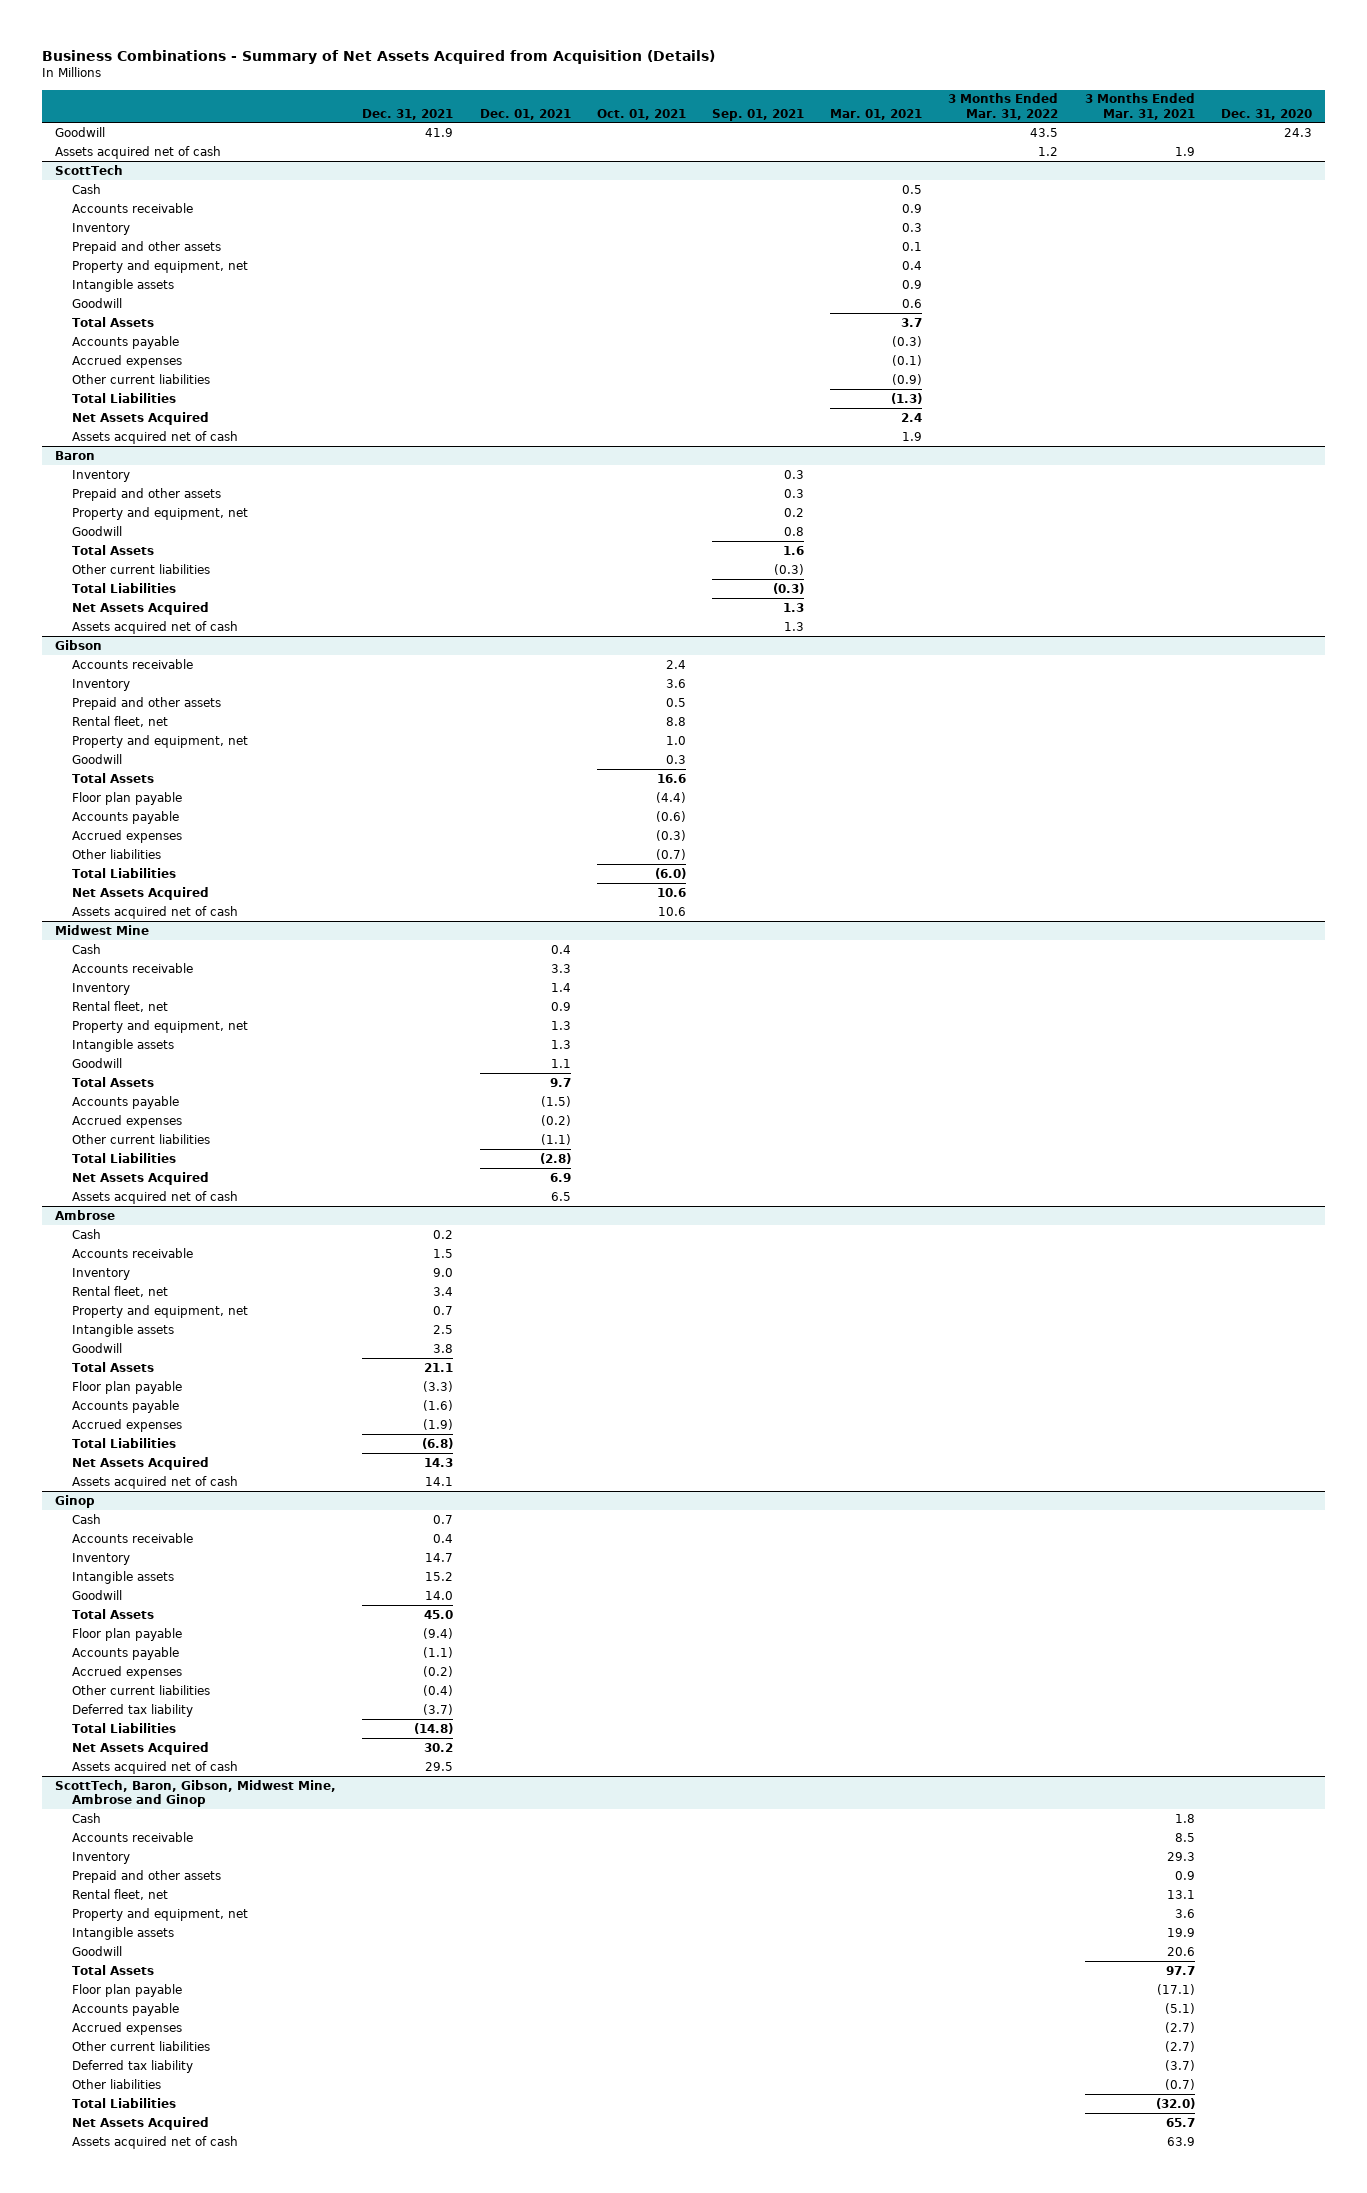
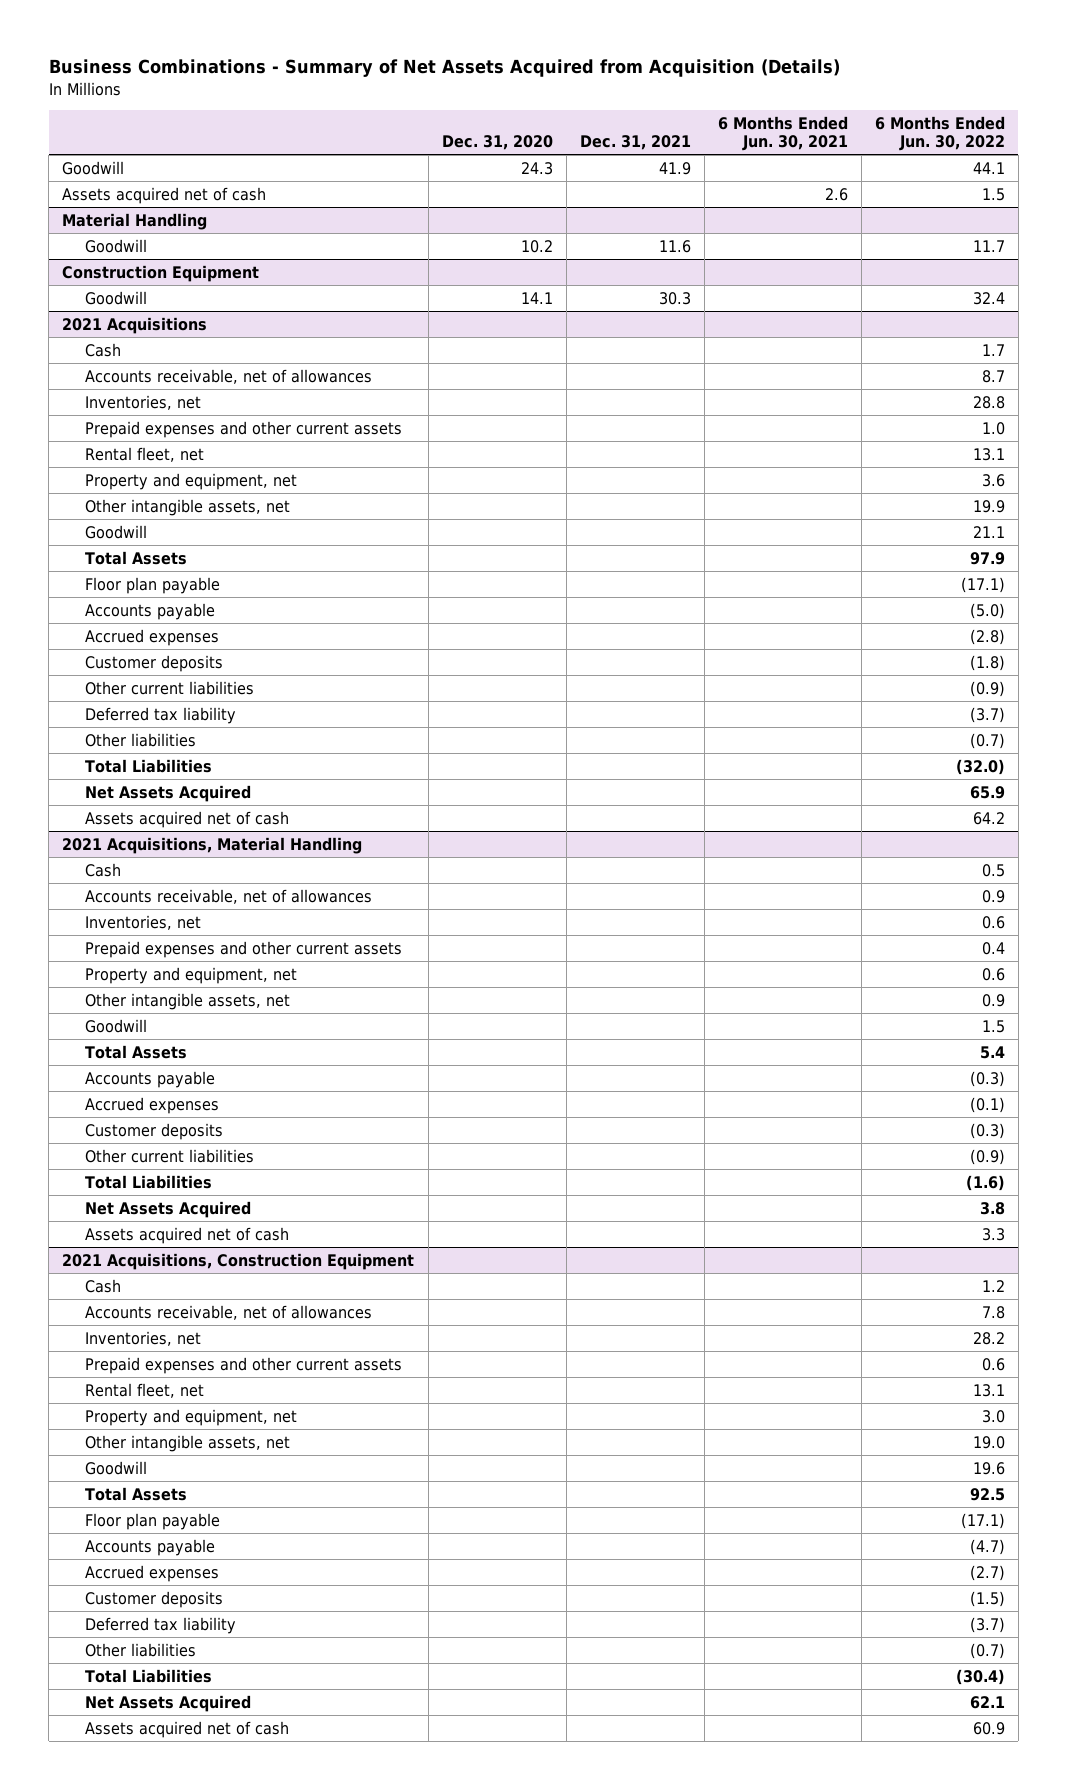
[479,108,571,120] Dec. 01, 2021 -> none
[596,108,686,120] Oct. 01, 2021 -> none
[711,108,804,121] Sep. 01, 2021 -> none
[830,108,923,120] Mar. 01, 2021 -> none
[948,93,1059,120] 3 Months Ended Mar. 31, 2022 -> none
[1084,93,1195,120] 3 Months Ended Mar. 31, 2021 -> none
none -> [717,115,848,152] 6 Months Ended Jun. 30, 2021
none -> [874,115,1005,152] 6 Months Ended Jun. 30, 2022
[55,164,124,175] ScottTech -> none
[71,183,101,194] Cash -> none
[71,202,193,213] Accounts receivable -> none
[71,222,130,235] Inventory -> none
[71,240,221,254] Prepaid and other assets -> none
[71,259,248,273] Property and equipment, net -> none
[71,278,174,292] Intangible assets -> none
[71,297,122,308] Goodwill -> none
[71,316,154,327] Total Assets -> none
[71,335,179,349] Accounts payable -> none
[71,354,182,368] Accrued expenses -> none
[71,373,210,384] Other current liabilities -> none
[71,392,176,403] Total Liabilities -> none
[71,411,209,425] Net Assets Acquired -> none
[71,430,238,444] Assets acquired net of cash -> none
[55,450,96,460] Baron -> none
[71,469,130,482] Inventory -> none
[71,487,221,501] Prepaid and other assets -> none
[71,506,248,520] Property and equipment, net -> none
[71,525,122,536] Goodwill -> none
[71,544,154,555] Total Assets -> none
[71,563,210,574] Other current liabilities -> none
[71,582,176,593] Total Liabilities -> none
[71,601,209,615] Net Assets Acquired -> none
[71,620,238,634] Assets acquired net of cash -> none
[55,639,103,650] Gibson -> none
[71,658,193,669] Accounts receivable -> none
[71,678,130,691] Inventory -> none
[71,696,221,710] Prepaid and other assets -> none
[71,715,168,727] Rental fleet, net -> none
[71,734,248,748] Property and equipment, net -> none
[71,753,122,764] Goodwill -> none
[71,772,154,783] Total Assets -> none
[71,791,182,805] Floor plan payable -> none
[71,810,179,824] Accounts payable -> none
[71,829,182,843] Accrued expenses -> none
[71,848,161,859] Other liabilities -> none
[71,867,176,878] Total Liabilities -> none
[71,886,209,900] Net Assets Acquired -> none
[71,905,238,919] Assets acquired net of cash -> none
[55,924,150,935] Midwest Mine -> none
[71,943,101,954] Cash -> none
[71,962,193,973] Accounts receivable -> none
[71,982,130,995] Inventory -> none
[71,1000,168,1012] Rental fleet, net -> none
[71,1019,248,1033] Property and equipment, net -> none
[71,1038,174,1052] Intangible assets -> none
[71,1057,122,1068] Goodwill -> none
[71,1076,154,1087] Total Assets -> none
[71,1095,179,1109] Accounts payable -> none
[71,1114,182,1128] Accrued expenses -> none
[71,1133,210,1144] Other current liabilities -> none
[71,1152,176,1163] Total Liabilities -> none
[71,1171,209,1185] Net Assets Acquired -> none
[71,1190,238,1204] Assets acquired net of cash -> none
[55,1209,116,1220] Ambrose -> none
[71,1228,101,1239] Cash -> none
[71,1247,193,1258] Accounts receivable -> none
[71,1267,130,1280] Inventory -> none
[71,1285,168,1297] Rental fleet, net -> none
[71,1304,248,1318] Property and equipment, net -> none
[71,1323,174,1337] Intangible assets -> none
[71,1342,122,1353] Goodwill -> none
[71,1361,154,1372] Total Assets -> none
[71,1380,182,1394] Floor plan payable -> none
[71,1399,179,1413] Accounts payable -> none
[71,1418,182,1432] Accrued expenses -> none
[71,1437,176,1448] Total Liabilities -> none
[71,1456,209,1470] Net Assets Acquired -> none
[71,1475,238,1489] Assets acquired net of cash -> none
[55,1494,96,1508] Ginop -> none
[71,1513,101,1524] Cash -> none
[71,1532,193,1543] Accounts receivable -> none
[71,1552,130,1565] Inventory -> none
[71,1570,174,1584] Intangible assets -> none
[71,1589,122,1600] Goodwill -> none
[71,1608,154,1619] Total Assets -> none
[71,1627,182,1641] Floor plan payable -> none
[71,1646,179,1660] Accounts payable -> none
[71,1665,182,1679] Accrued expenses -> none
[71,1684,210,1695] Other current liabilities -> none
[71,1703,193,1717] Deferred tax liability -> none
[71,1722,176,1733] Total Liabilities -> none
[71,1741,209,1755] Net Assets Acquired -> none
[71,1760,238,1774] Assets acquired net of cash -> none
[55,1779,337,1808] ScottTech, Baron, Gibson, Midwest Mine, Ambrose and Ginop -> none
[71,1812,101,1823] Cash -> none
[71,1831,193,1842] Accounts receivable -> none
[71,1851,130,1864] Inventory -> none
[71,1869,221,1883] Prepaid and other assets -> none
[71,1888,168,1900] Rental fleet, net -> none
[71,1907,248,1921] Property and equipment, net -> none
[71,1926,174,1940] Intangible assets -> none
[71,1945,122,1956] Goodwill -> none
[71,1964,154,1975] Total Assets -> none
[71,1983,182,1997] Floor plan payable -> none
[71,2002,179,2016] Accounts payable -> none
[71,2021,182,2035] Accrued expenses -> none
[71,2040,210,2051] Other current liabilities -> none
[71,2059,193,2073] Deferred tax liability -> none
[71,2078,161,2089] Other liabilities -> none
[71,2097,176,2108] Total Liabilities -> none
[71,2116,209,2130] Net Assets Acquired -> none
[71,2135,238,2149] Assets acquired net of cash -> none
none -> [62,212,208,230] Material Handling
none -> [84,238,147,253] Goodwill
none -> [62,264,260,282] Construction Equipment
none -> [84,290,147,305] Goodwill
none -> [62,316,208,334] 2021 Acquisitions
none -> [84,342,121,357] Cash
none -> [84,368,372,384] Accounts receivable, net of allowances
none -> [84,394,201,410] Inventories, net
none -> [84,420,402,438] Prepaid expenses and other current assets
none -> [84,446,204,462] Rental fleet, net
none -> [84,472,297,490] Property and equipment, net
none -> [84,498,290,516] Other intangible assets, net
none -> [84,524,147,539] Goodwill
none -> [84,550,187,565] Total Assets
none -> [84,576,220,594] Floor plan payable
none -> [84,602,215,620] Accounts payable
none -> [84,628,219,646] Accrued expenses
none -> [84,654,223,672] Customer deposits
none -> [84,680,254,695] Other current liabilities
none -> [84,706,236,724] Deferred tax liability
none -> [84,732,196,747] Other liabilities
none -> [84,758,212,773] Total Liabilities
none -> [84,784,251,802] Net Assets Acquired
none -> [84,810,289,828] Assets acquired net of cash
none -> [62,836,363,854] 2021 Acquisitions, Material Handling
none -> [84,862,121,877] Cash
none -> [84,888,372,904] Accounts receivable, net of allowances
none -> [84,914,201,930] Inventories, net
none -> [84,940,402,958] Prepaid expenses and other current assets
none -> [84,966,297,984] Property and equipment, net
none -> [84,992,290,1010] Other intangible assets, net
none -> [84,1018,147,1033] Goodwill
none -> [84,1044,187,1059] Total Assets
none -> [84,1070,215,1088] Accounts payable
none -> [84,1096,219,1114] Accrued expenses
none -> [84,1122,223,1140] Customer deposits
none -> [84,1148,254,1163] Other current liabilities
none -> [84,1174,212,1189] Total Liabilities
none -> [84,1200,251,1218] Net Assets Acquired
none -> [84,1226,289,1244] Assets acquired net of cash
none -> [62,1252,415,1270] 2021 Acquisitions, Construction Equipment
none -> [84,1278,121,1293] Cash
none -> [84,1304,372,1320] Accounts receivable, net of allowances
none -> [84,1330,201,1346] Inventories, net
none -> [84,1356,402,1374] Prepaid expenses and other current assets
none -> [84,1382,204,1398] Rental fleet, net
none -> [84,1408,297,1426] Property and equipment, net
none -> [84,1434,290,1452] Other intangible assets, net
none -> [84,1460,147,1475] Goodwill
none -> [84,1486,187,1501] Total Assets
none -> [84,1512,220,1530] Floor plan payable
none -> [84,1538,215,1556] Accounts payable
none -> [84,1564,219,1582] Accrued expenses
none -> [84,1590,223,1608] Customer deposits
none -> [84,1616,236,1634] Deferred tax liability
none -> [84,1642,196,1657] Other liabilities
none -> [84,1668,212,1683] Total Liabilities
none -> [84,1694,251,1712] Net Assets Acquired
none -> [84,1720,289,1738] Assets acquired net of cash

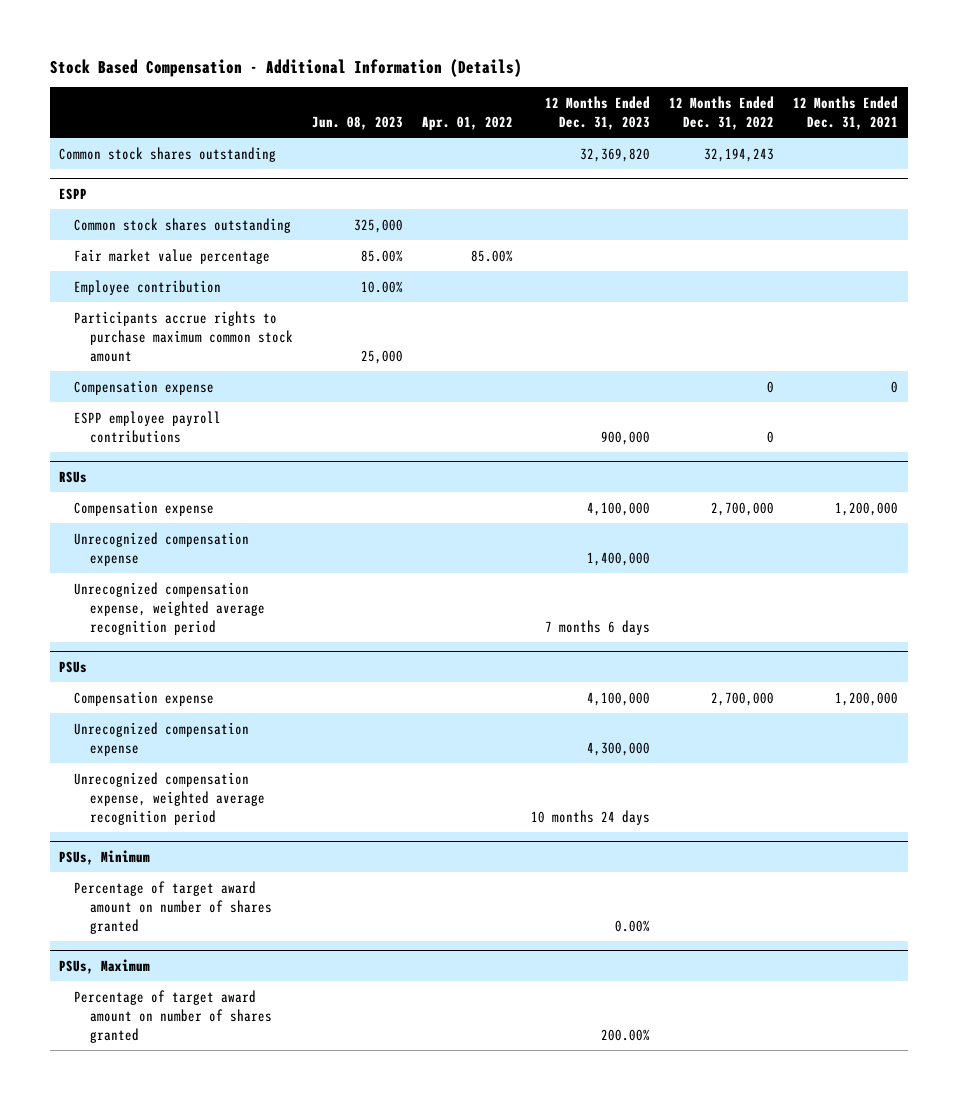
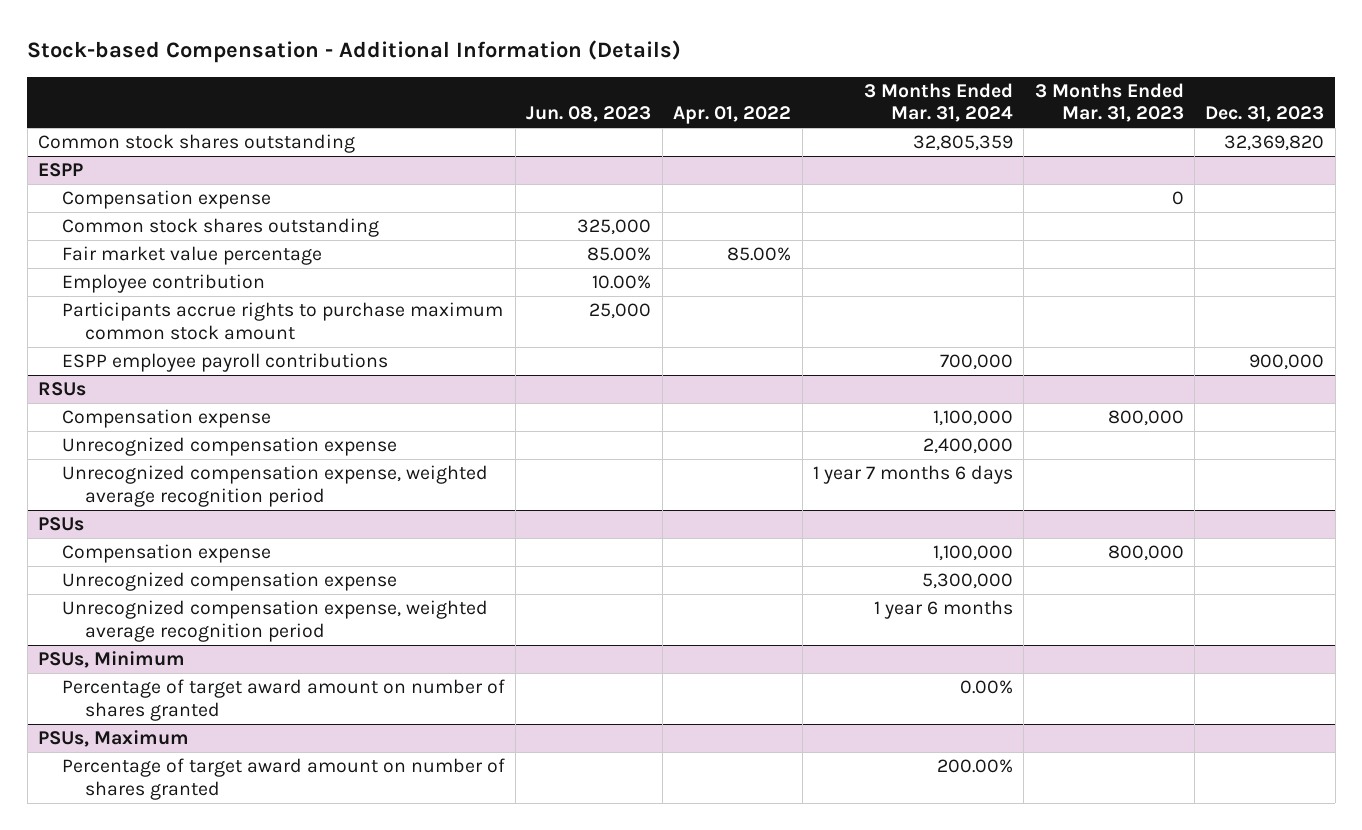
[49,58,522,77] Stock Based Compensation - Additional Information (Details) -> [27,40,682,64] Stock-based Compensation - Additional Information (Details)
[545,95,651,130] 12 Months Ended Dec. 31, 2023 -> none
[669,95,775,130] 12 Months Ended Dec. 31, 2022 -> none
[793,95,899,130] 12 Months Ended Dec. 31, 2021 -> none
none -> [863,82,1013,123] 3 Months Ended Mar. 31, 2024
none -> [1034,82,1184,123] 3 Months Ended Mar. 31, 2023
none -> [1205,106,1325,123] Dec. 31, 2023
[74,379,215,395] Compensation expense -> [61,190,271,210] Compensation expense

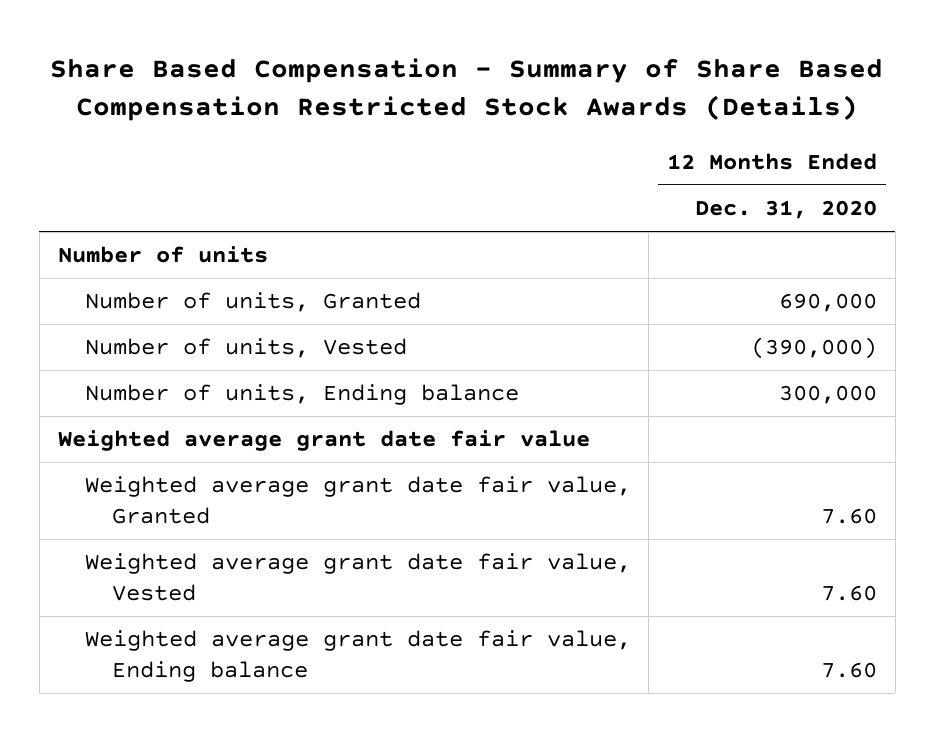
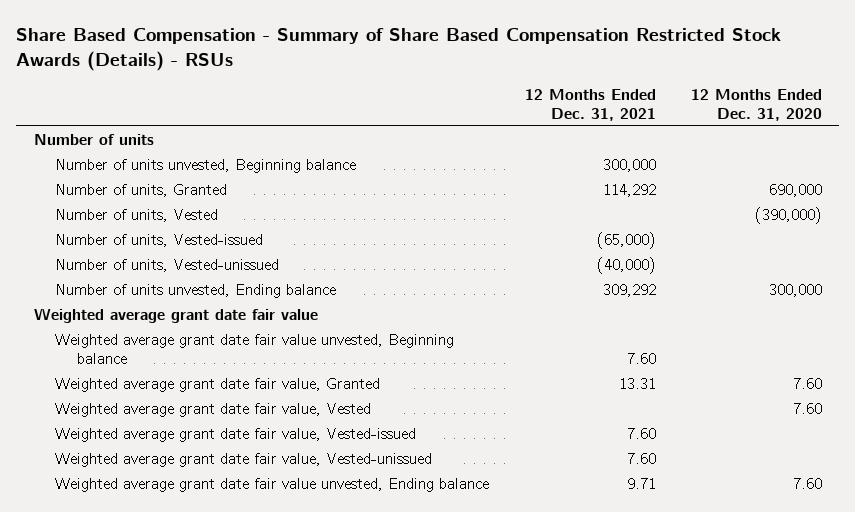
[50,57,884,121] Share Based Compensation - Summary of Share Based Compensation Restricted Stock Awards (Details) -> [15,27,781,71] Share Based Compensation - Summary of Share Based Compensation Restricted Stock Awards (Details) - RSUs
none -> [524,88,656,121] 12 Months Ended Dec. 31, 2021
none -> [55,159,357,174] Number of units unvested, Beginning balance
none -> [55,234,264,248] Number of units, Vested-issued
none -> [55,259,280,273] Number of units, Vested-unissued
[84,384,519,406] Number of units, Ending balance -> [55,284,337,299] Number of units unvested, Ending balance
none -> [55,334,455,364] Weighted average grant date fair value unvested, Beginning balance
none -> [55,428,417,443] Weighted average grant date fair value, Vested-issued
none -> [55,453,433,468] Weighted average grant date fair value, Vested-unissued
[84,630,631,683] Weighted average grant date fair value, Ending balance -> [55,478,490,493] Weighted average grant date fair value unvested, Ending balance

